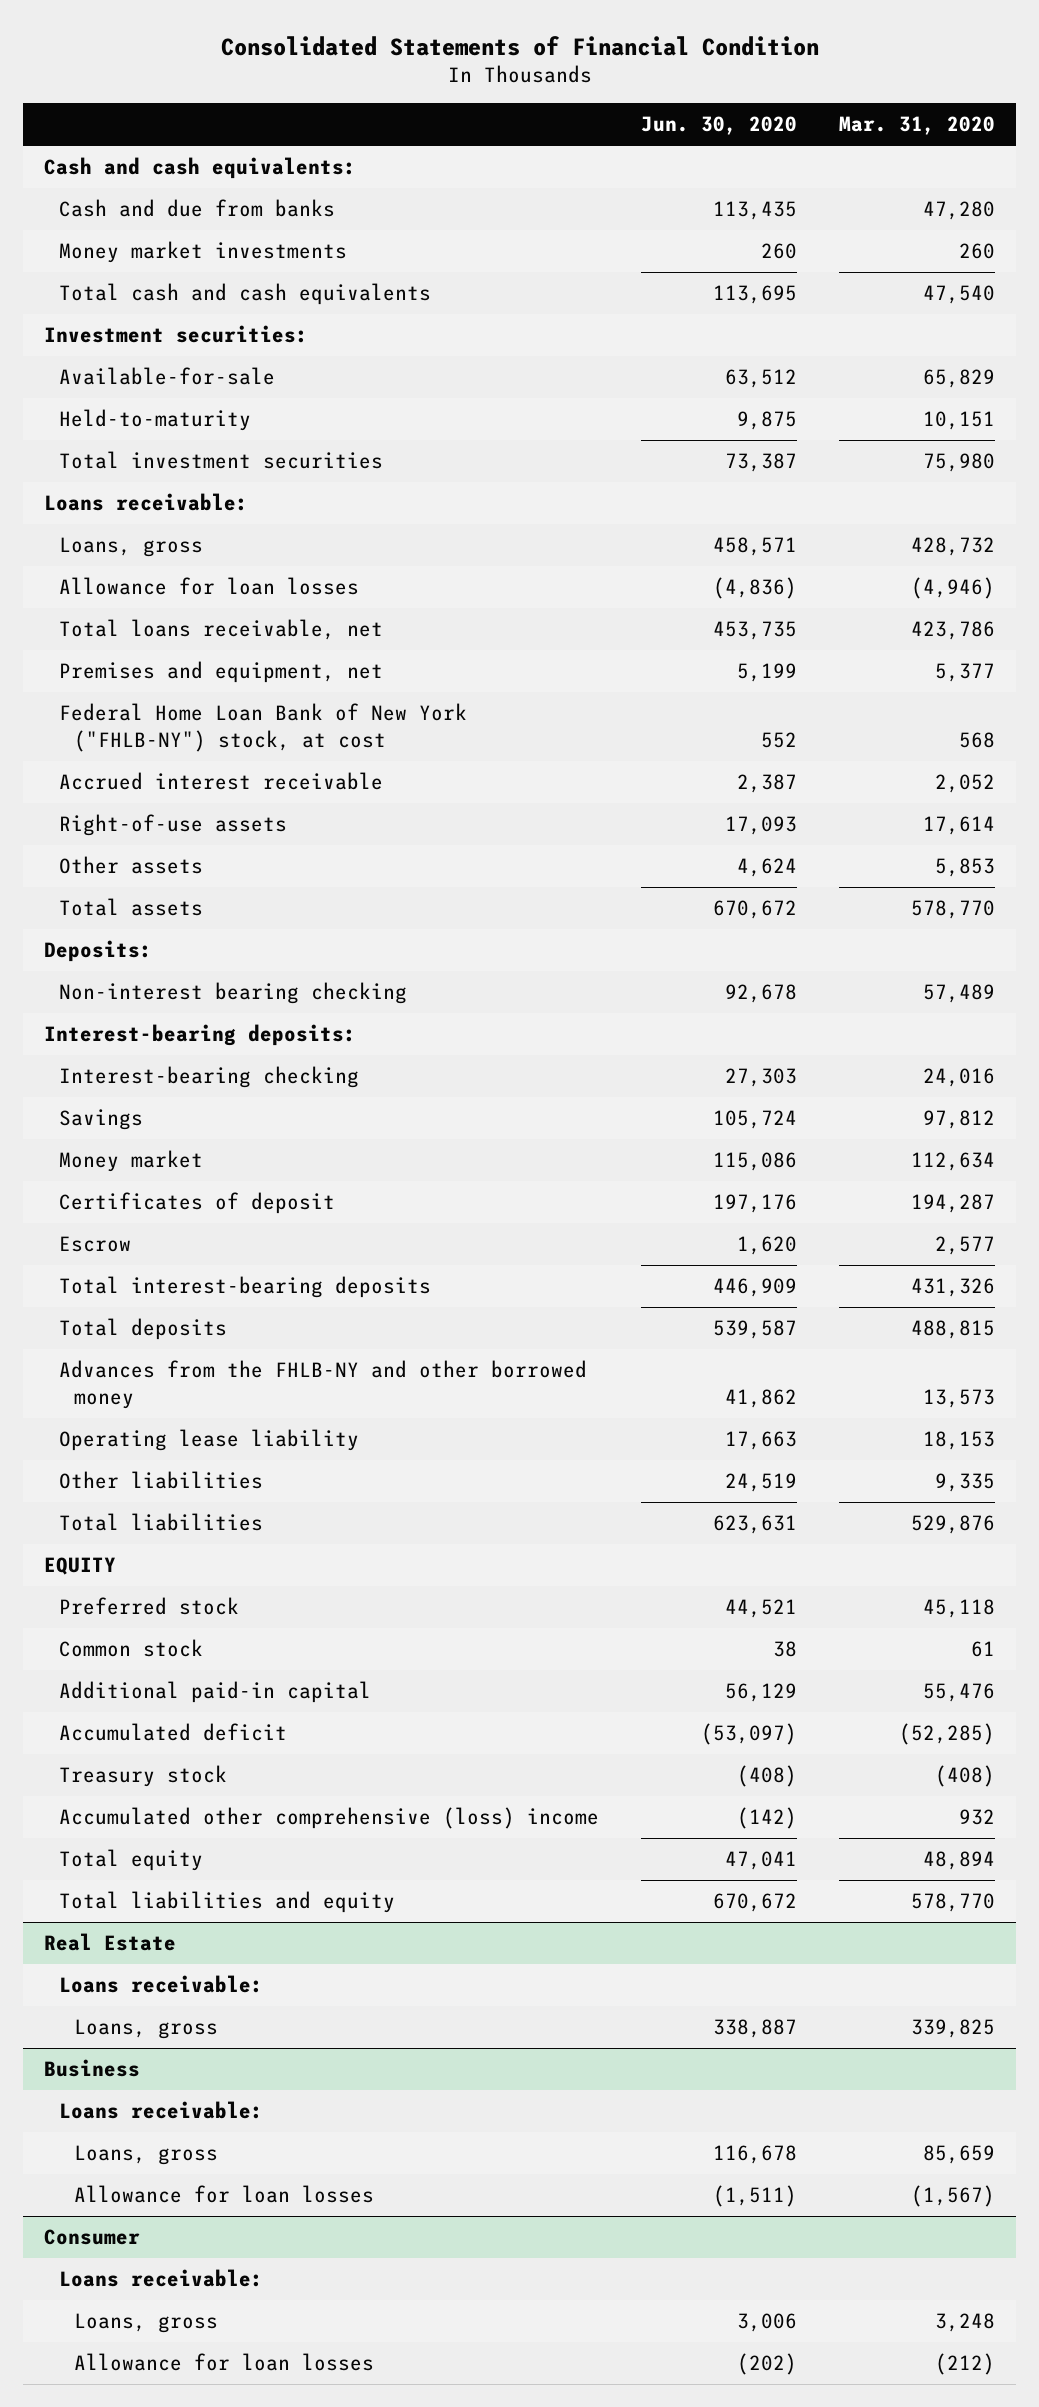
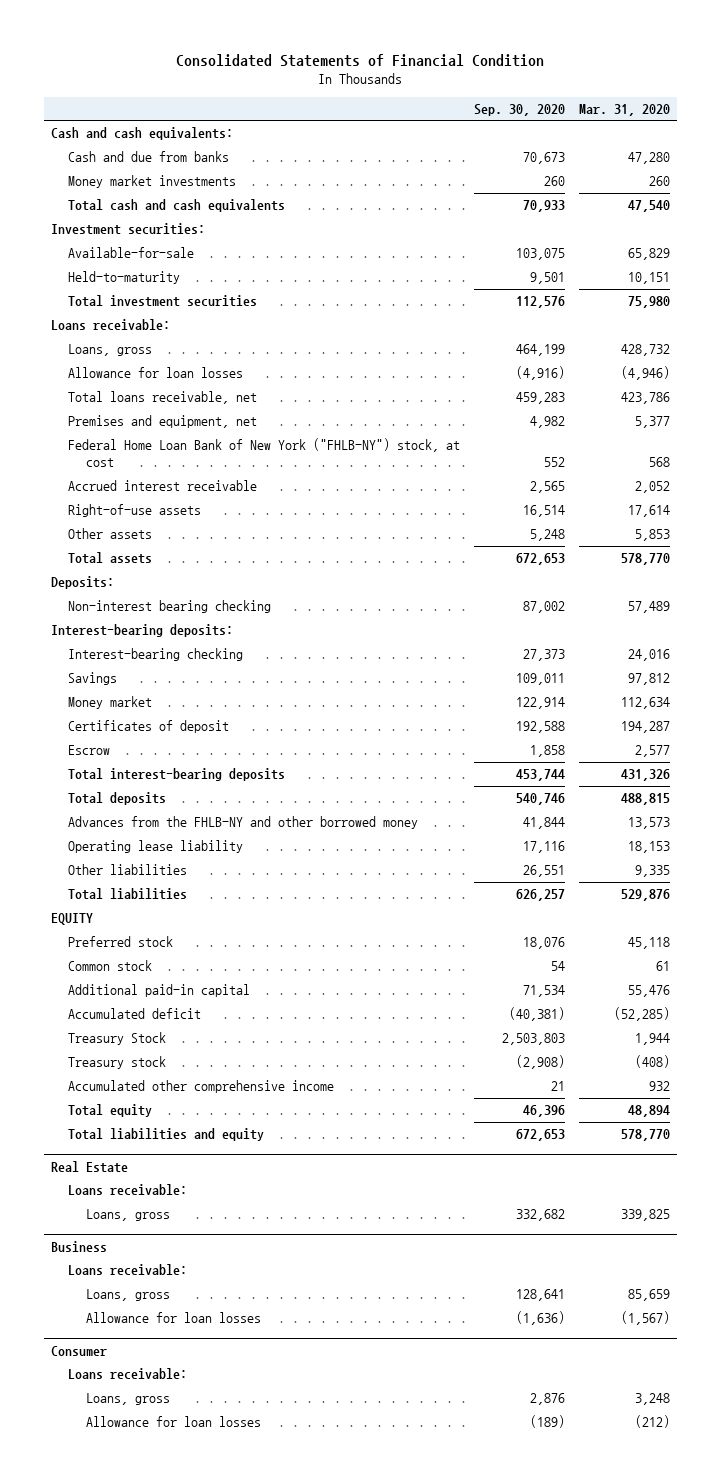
[641,115,798,135] Jun. 30, 2020 -> none
none -> [474,103,566,116] Sep. 30, 2020
none -> [68,1032,167,1046] Treasury Stock
[59,1807,600,1830] Accumulated other comprehensive (loss) income -> [68,1080,335,1094] Accumulated other comprehensive income

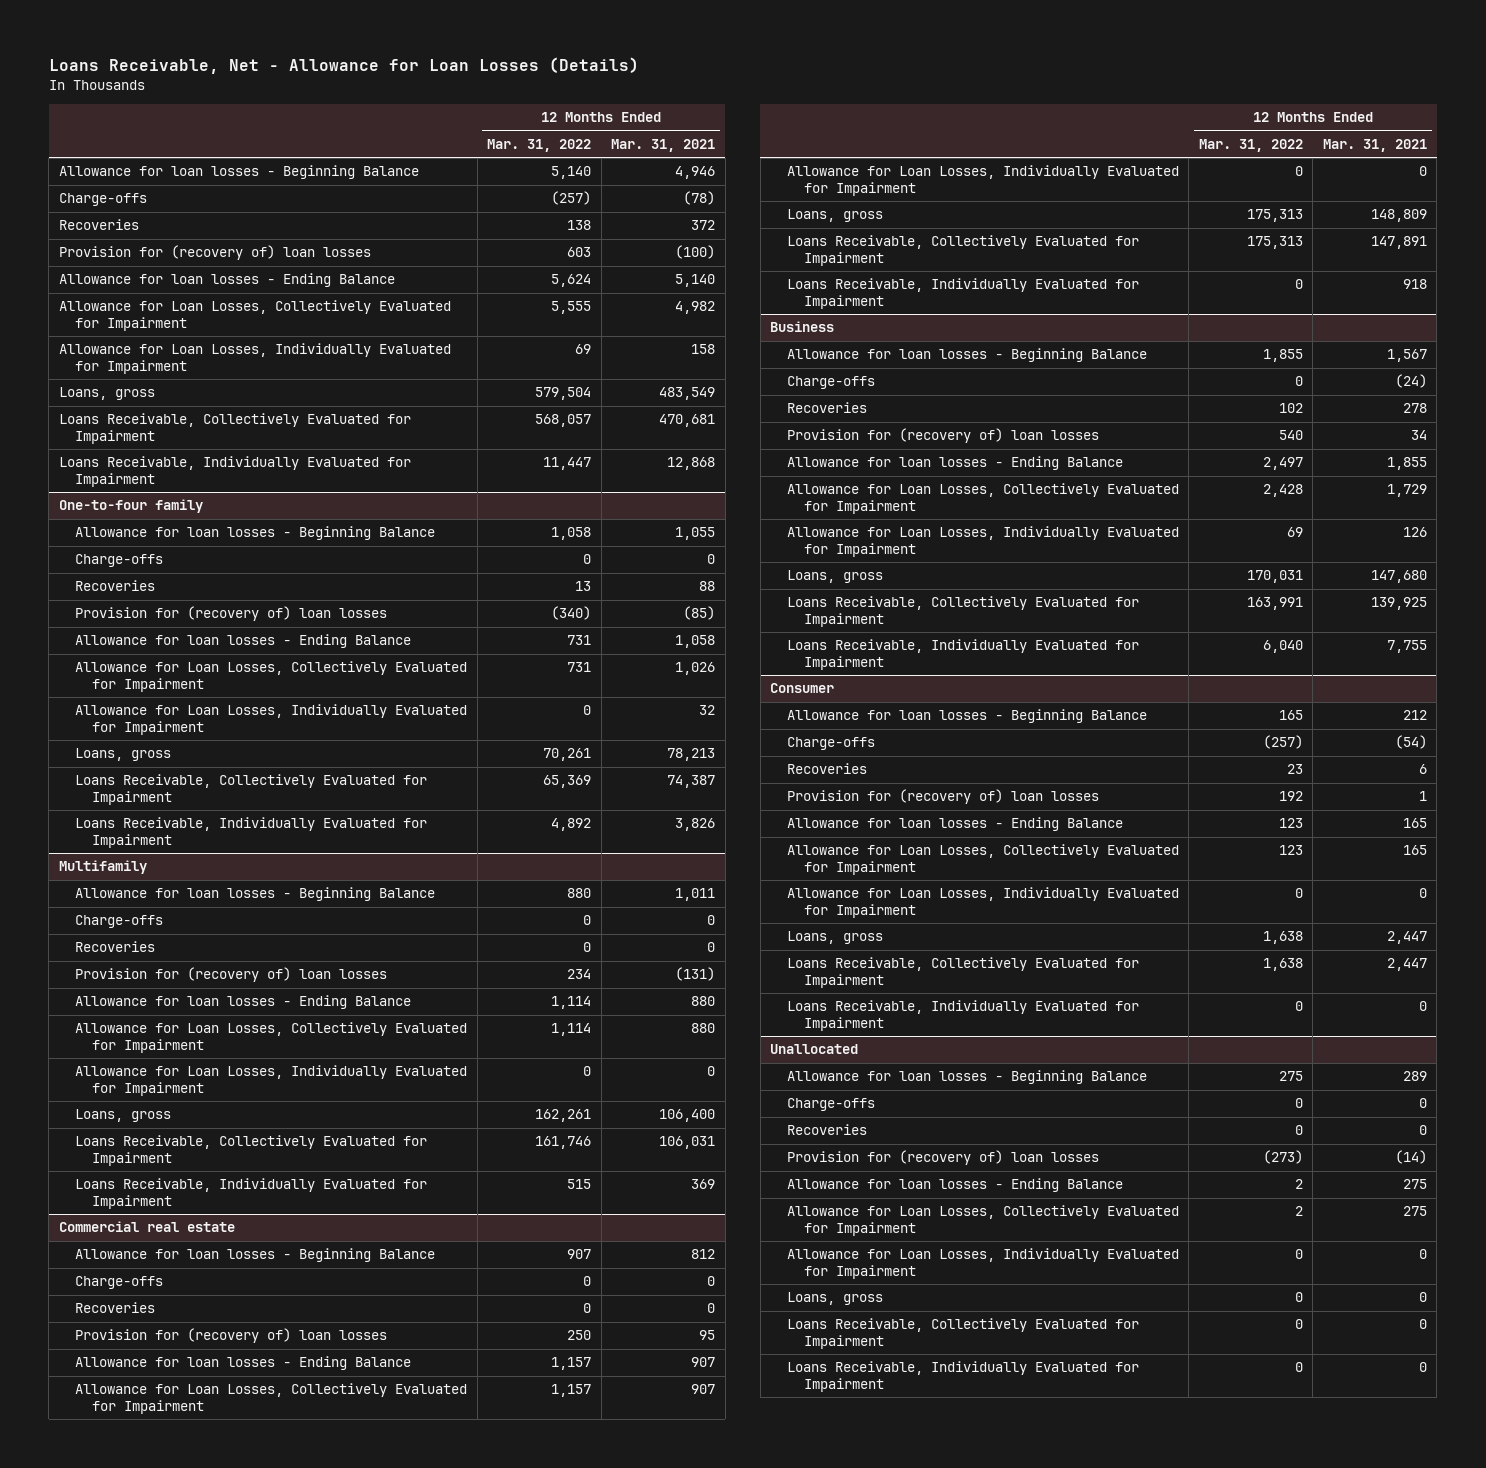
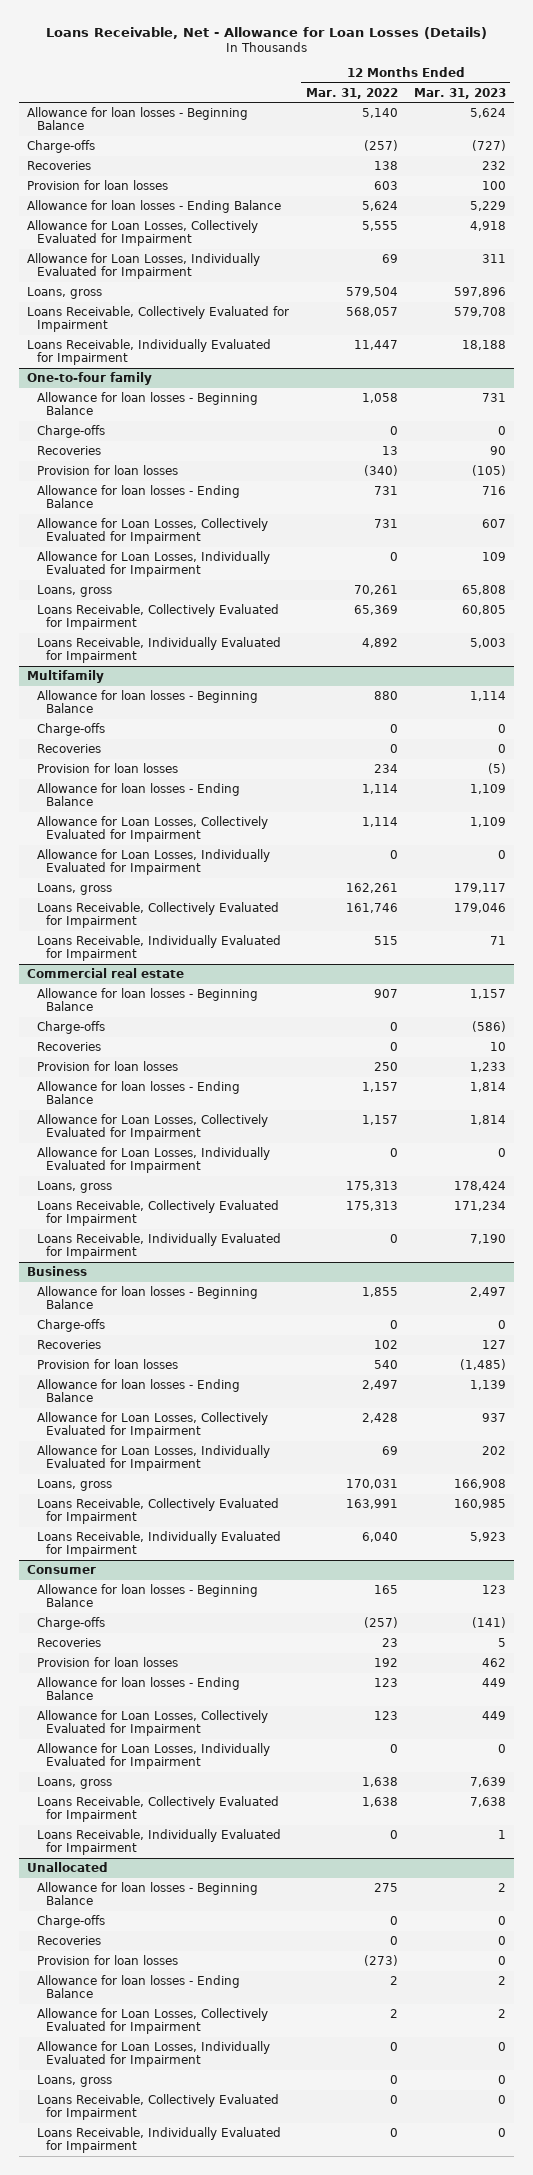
[611,138,716,152] Mar. 31, 2021 -> none
none -> [413,87,506,99] Mar. 31, 2023
[58,245,371,261] Provision for (recovery of) loan losses -> [27,179,169,190] Provision for loan losses
[75,606,388,622] Provision for (recovery of) loan losses -> [36,464,178,475] Provision for loan losses
[75,967,388,983] Provision for (recovery of) loan losses -> [36,762,178,773] Provision for loan losses
[75,1328,388,1344] Provision for (recovery of) loan losses -> [36,1060,178,1071] Provision for loan losses
[786,428,1099,444] Provision for (recovery of) loan losses -> [36,1358,178,1369] Provision for loan losses
[786,789,1099,805] Provision for (recovery of) loan losses -> [36,1656,178,1667] Provision for loan losses
[786,1150,1099,1166] Provision for (recovery of) loan losses -> [36,1954,178,1965] Provision for loan losses

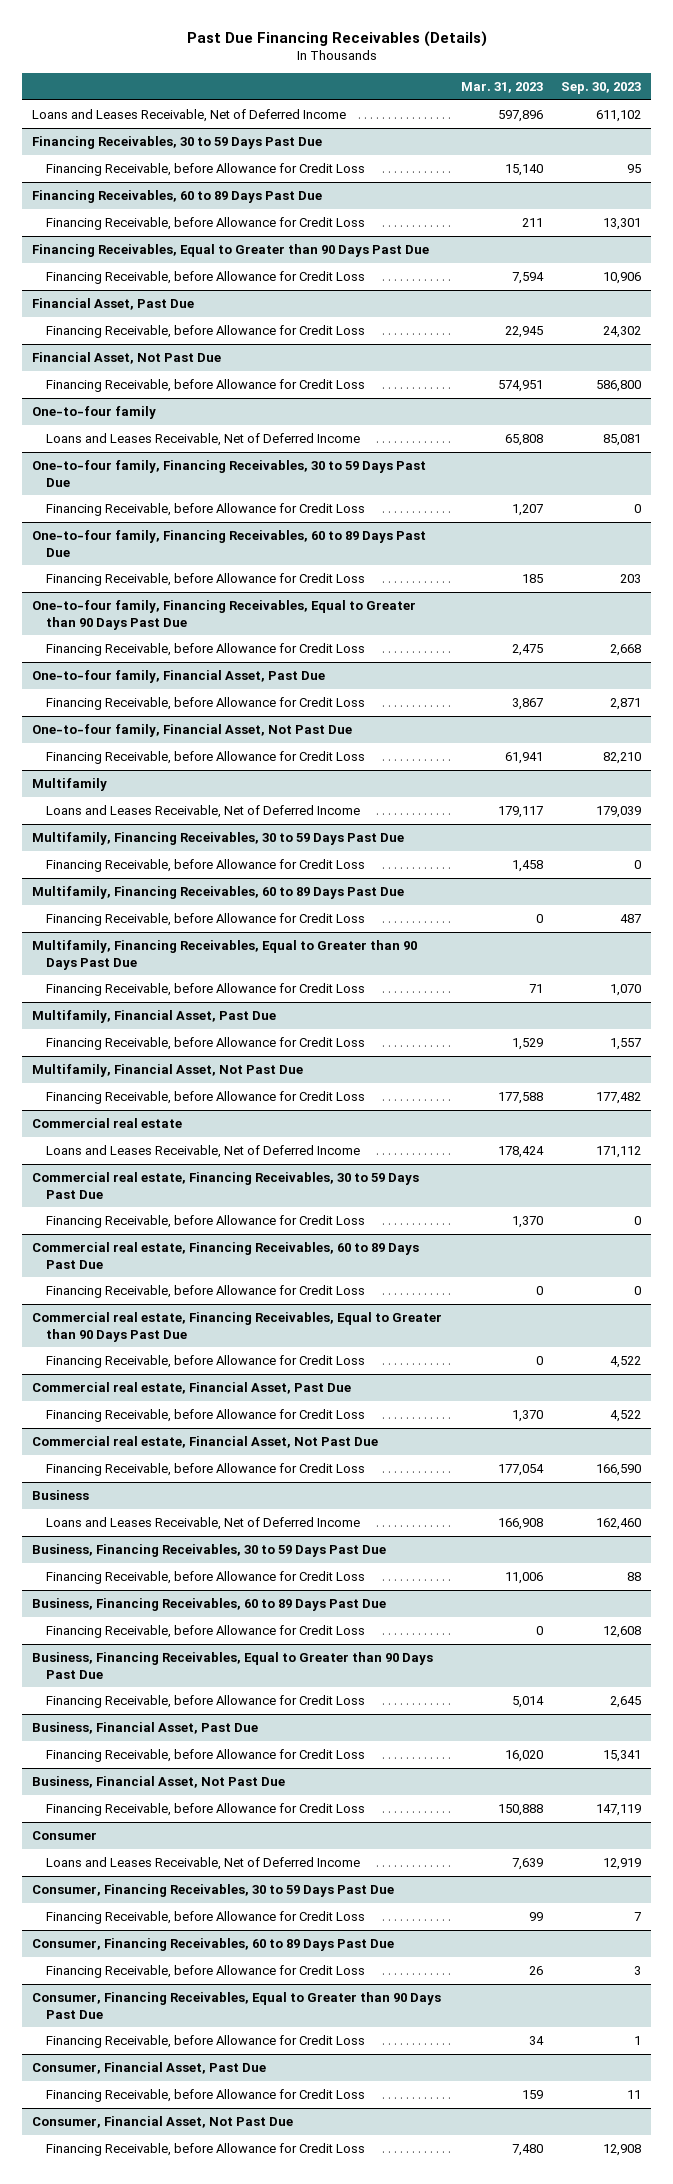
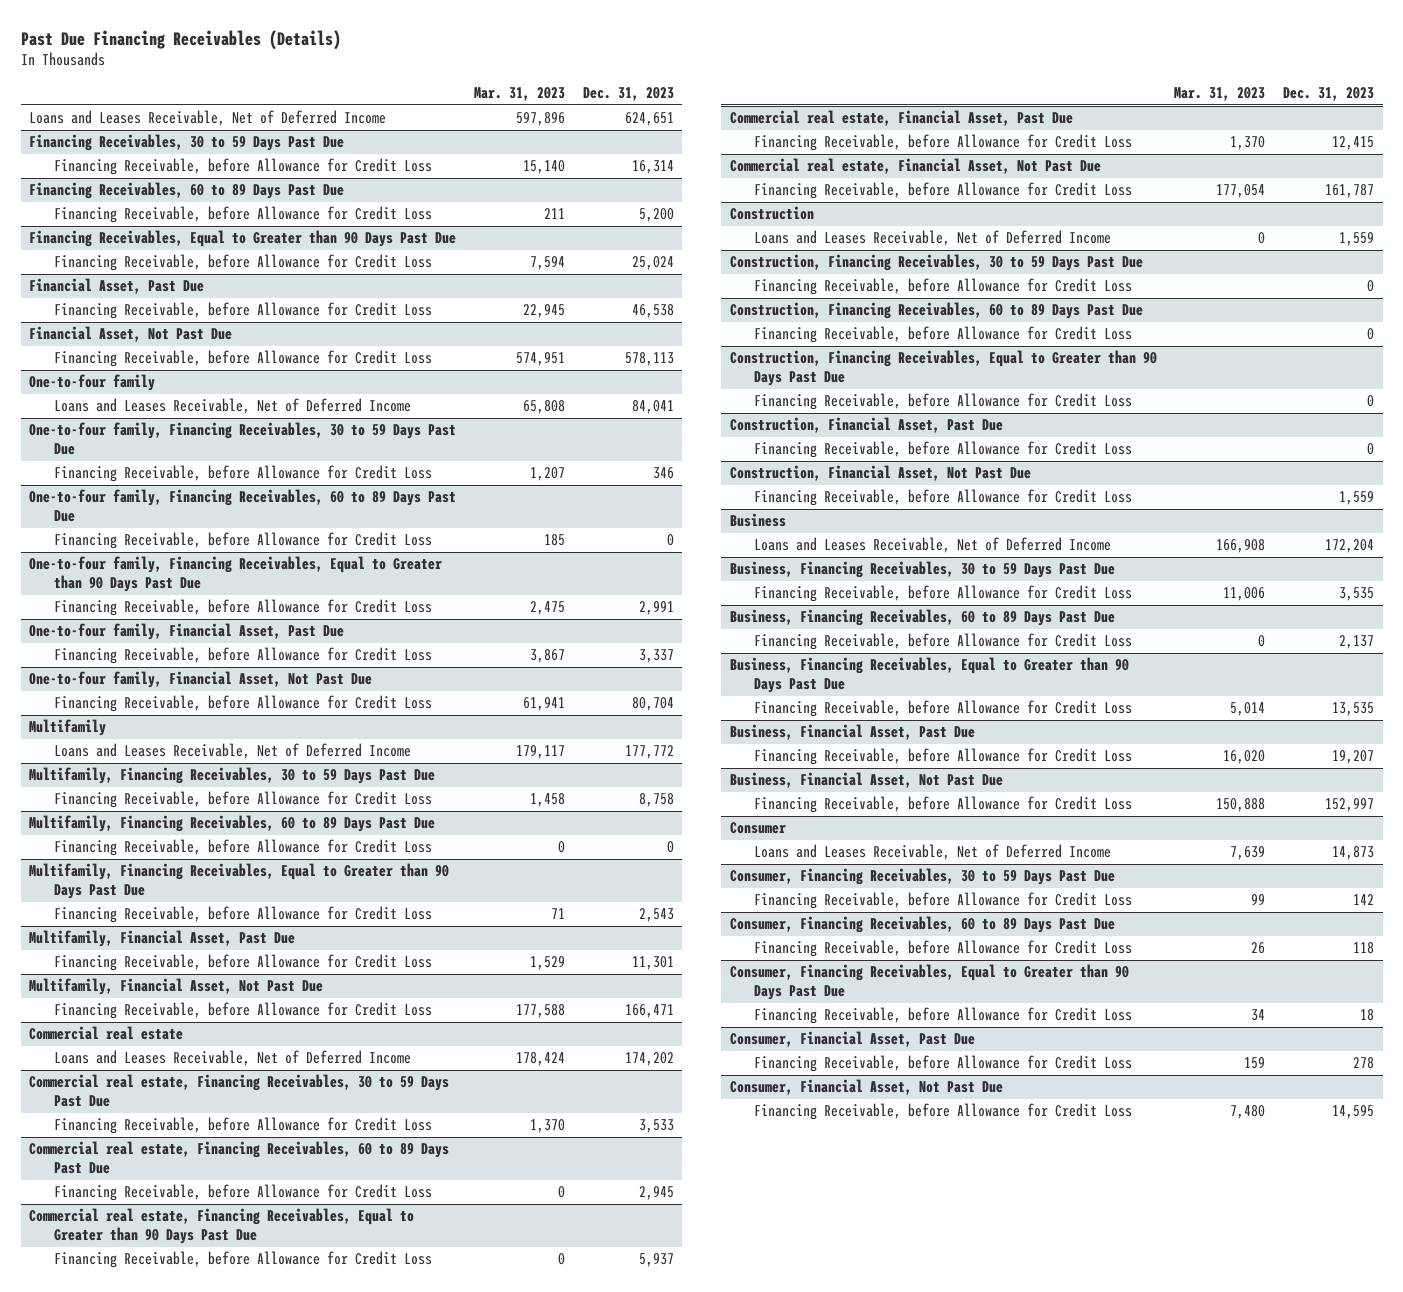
[561,82,642,95] Sep. 30, 2023 -> none
none -> [582,87,674,102] Dec. 31, 2023
none -> [729,206,814,221] Construction
none -> [754,230,1112,247] Loans and Leases Receivable, Net of Deferred Income
none -> [729,254,1143,272] Construction, Financing Receivables, 30 to 59 Days Past Due
none -> [754,278,1133,296] Financing Receivable, before Allowance for Credit Loss
none -> [729,302,1143,320] Construction, Financing Receivables, 60 to 89 Days Past Due
none -> [754,326,1133,344] Financing Receivable, before Allowance for Credit Loss
none -> [729,350,1157,387] Construction, Financing Receivables, Equal to Greater than 90 Days Past Due
none -> [754,393,1133,411] Financing Receivable, before Allowance for Credit Loss
none -> [729,417,1003,434] Construction, Financial Asset, Past Due
none -> [754,441,1133,459] Financing Receivable, before Allowance for Credit Loss
none -> [729,465,1031,482] Construction, Financial Asset, Not Past Due
none -> [754,489,1133,507] Financing Receivable, before Allowance for Credit Loss

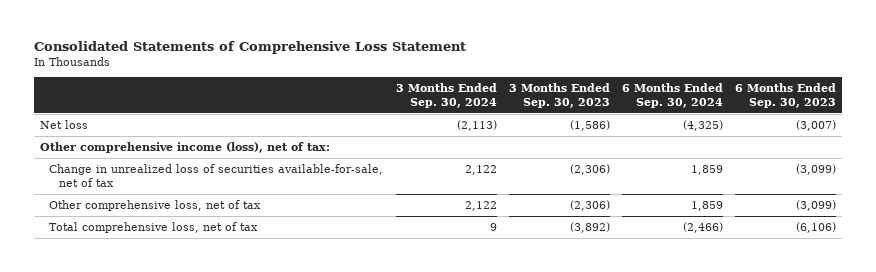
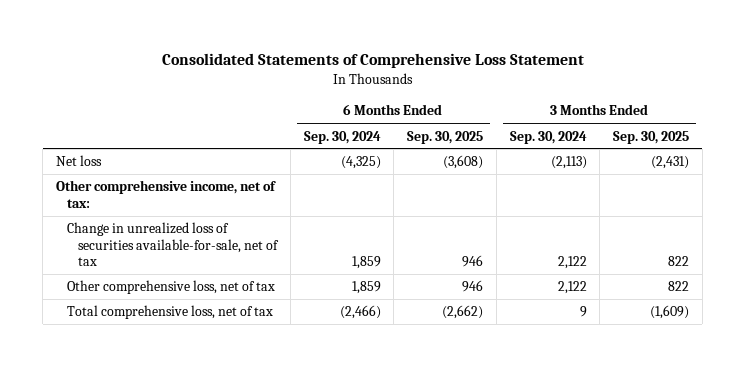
[508,83,610,108] 3 Months Ended Sep. 30, 2023 -> none
[735,83,837,108] 6 Months Ended Sep. 30, 2023 -> none
none -> [407,130,484,144] Sep. 30, 2025
none -> [613,130,690,144] Sep. 30, 2025
[39,142,330,154] Other comprehensive income (loss), net of tax: -> [56,180,277,208] Other comprehensive income, net of tax:

